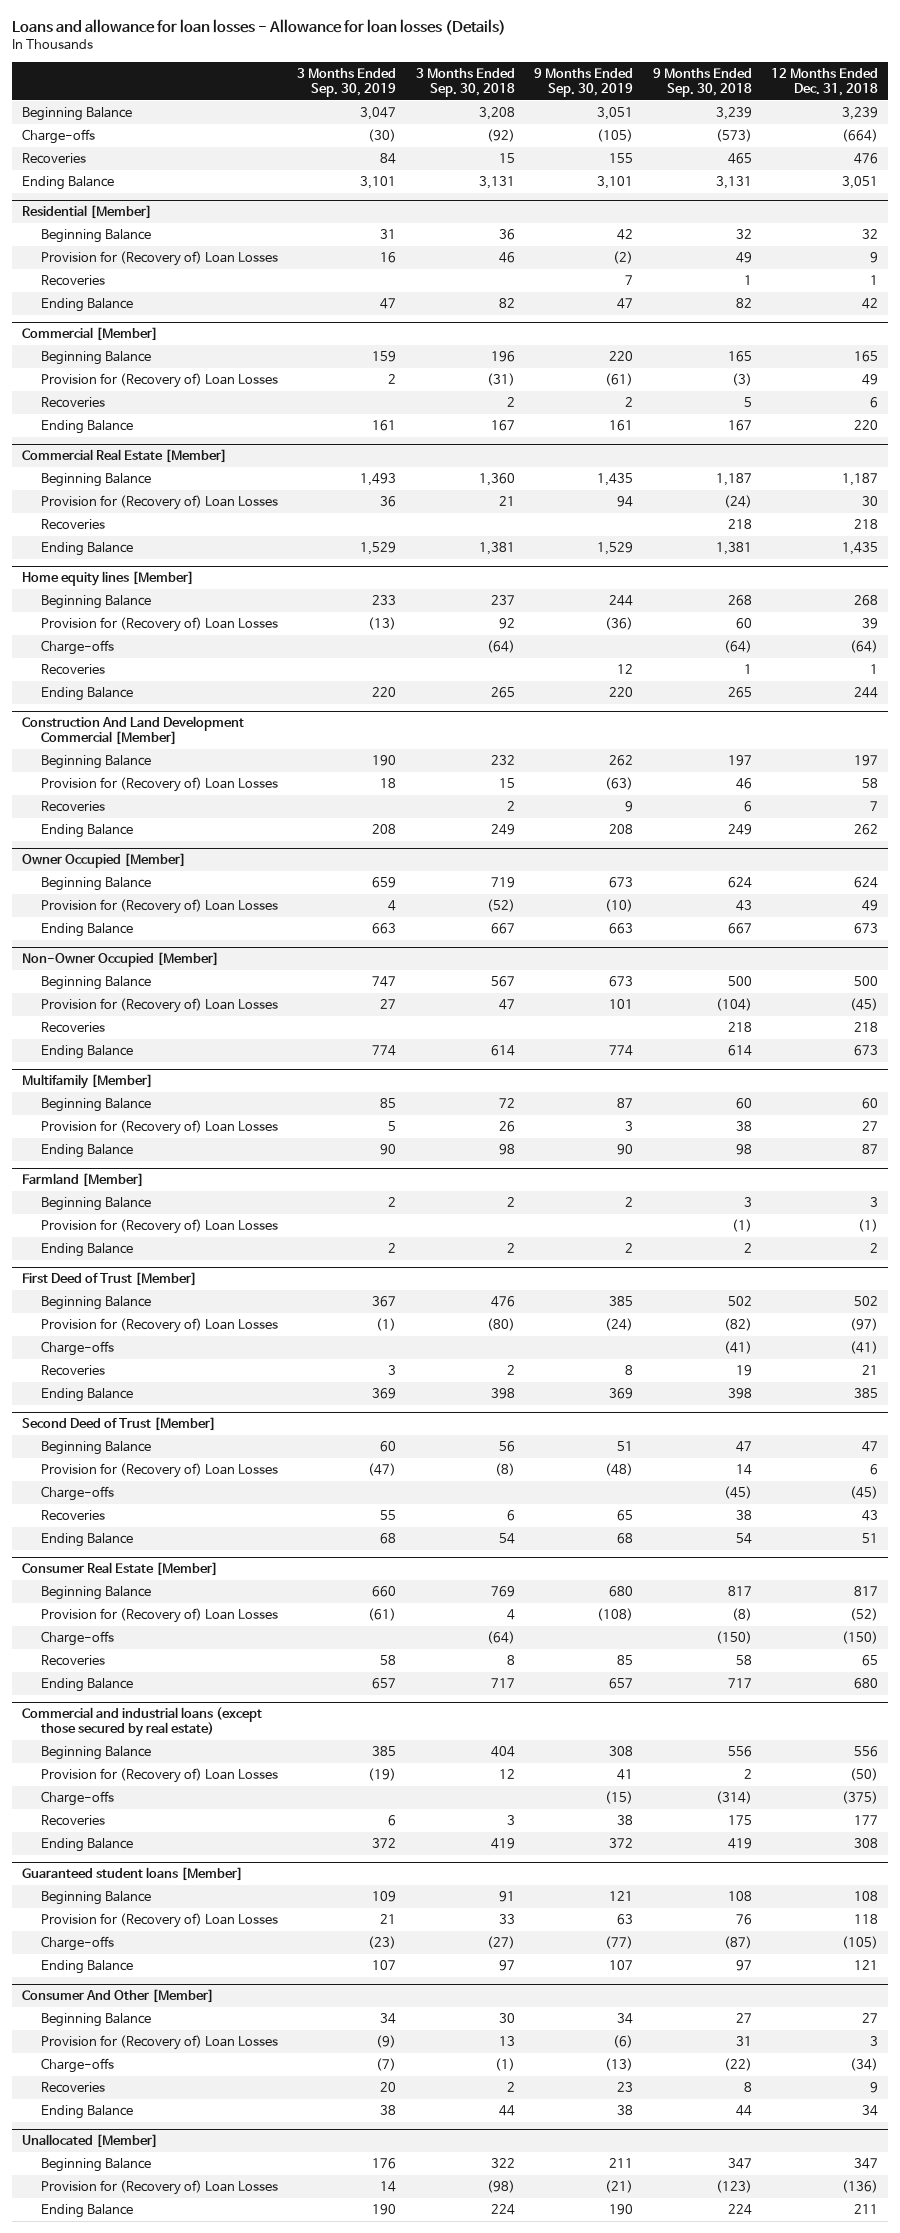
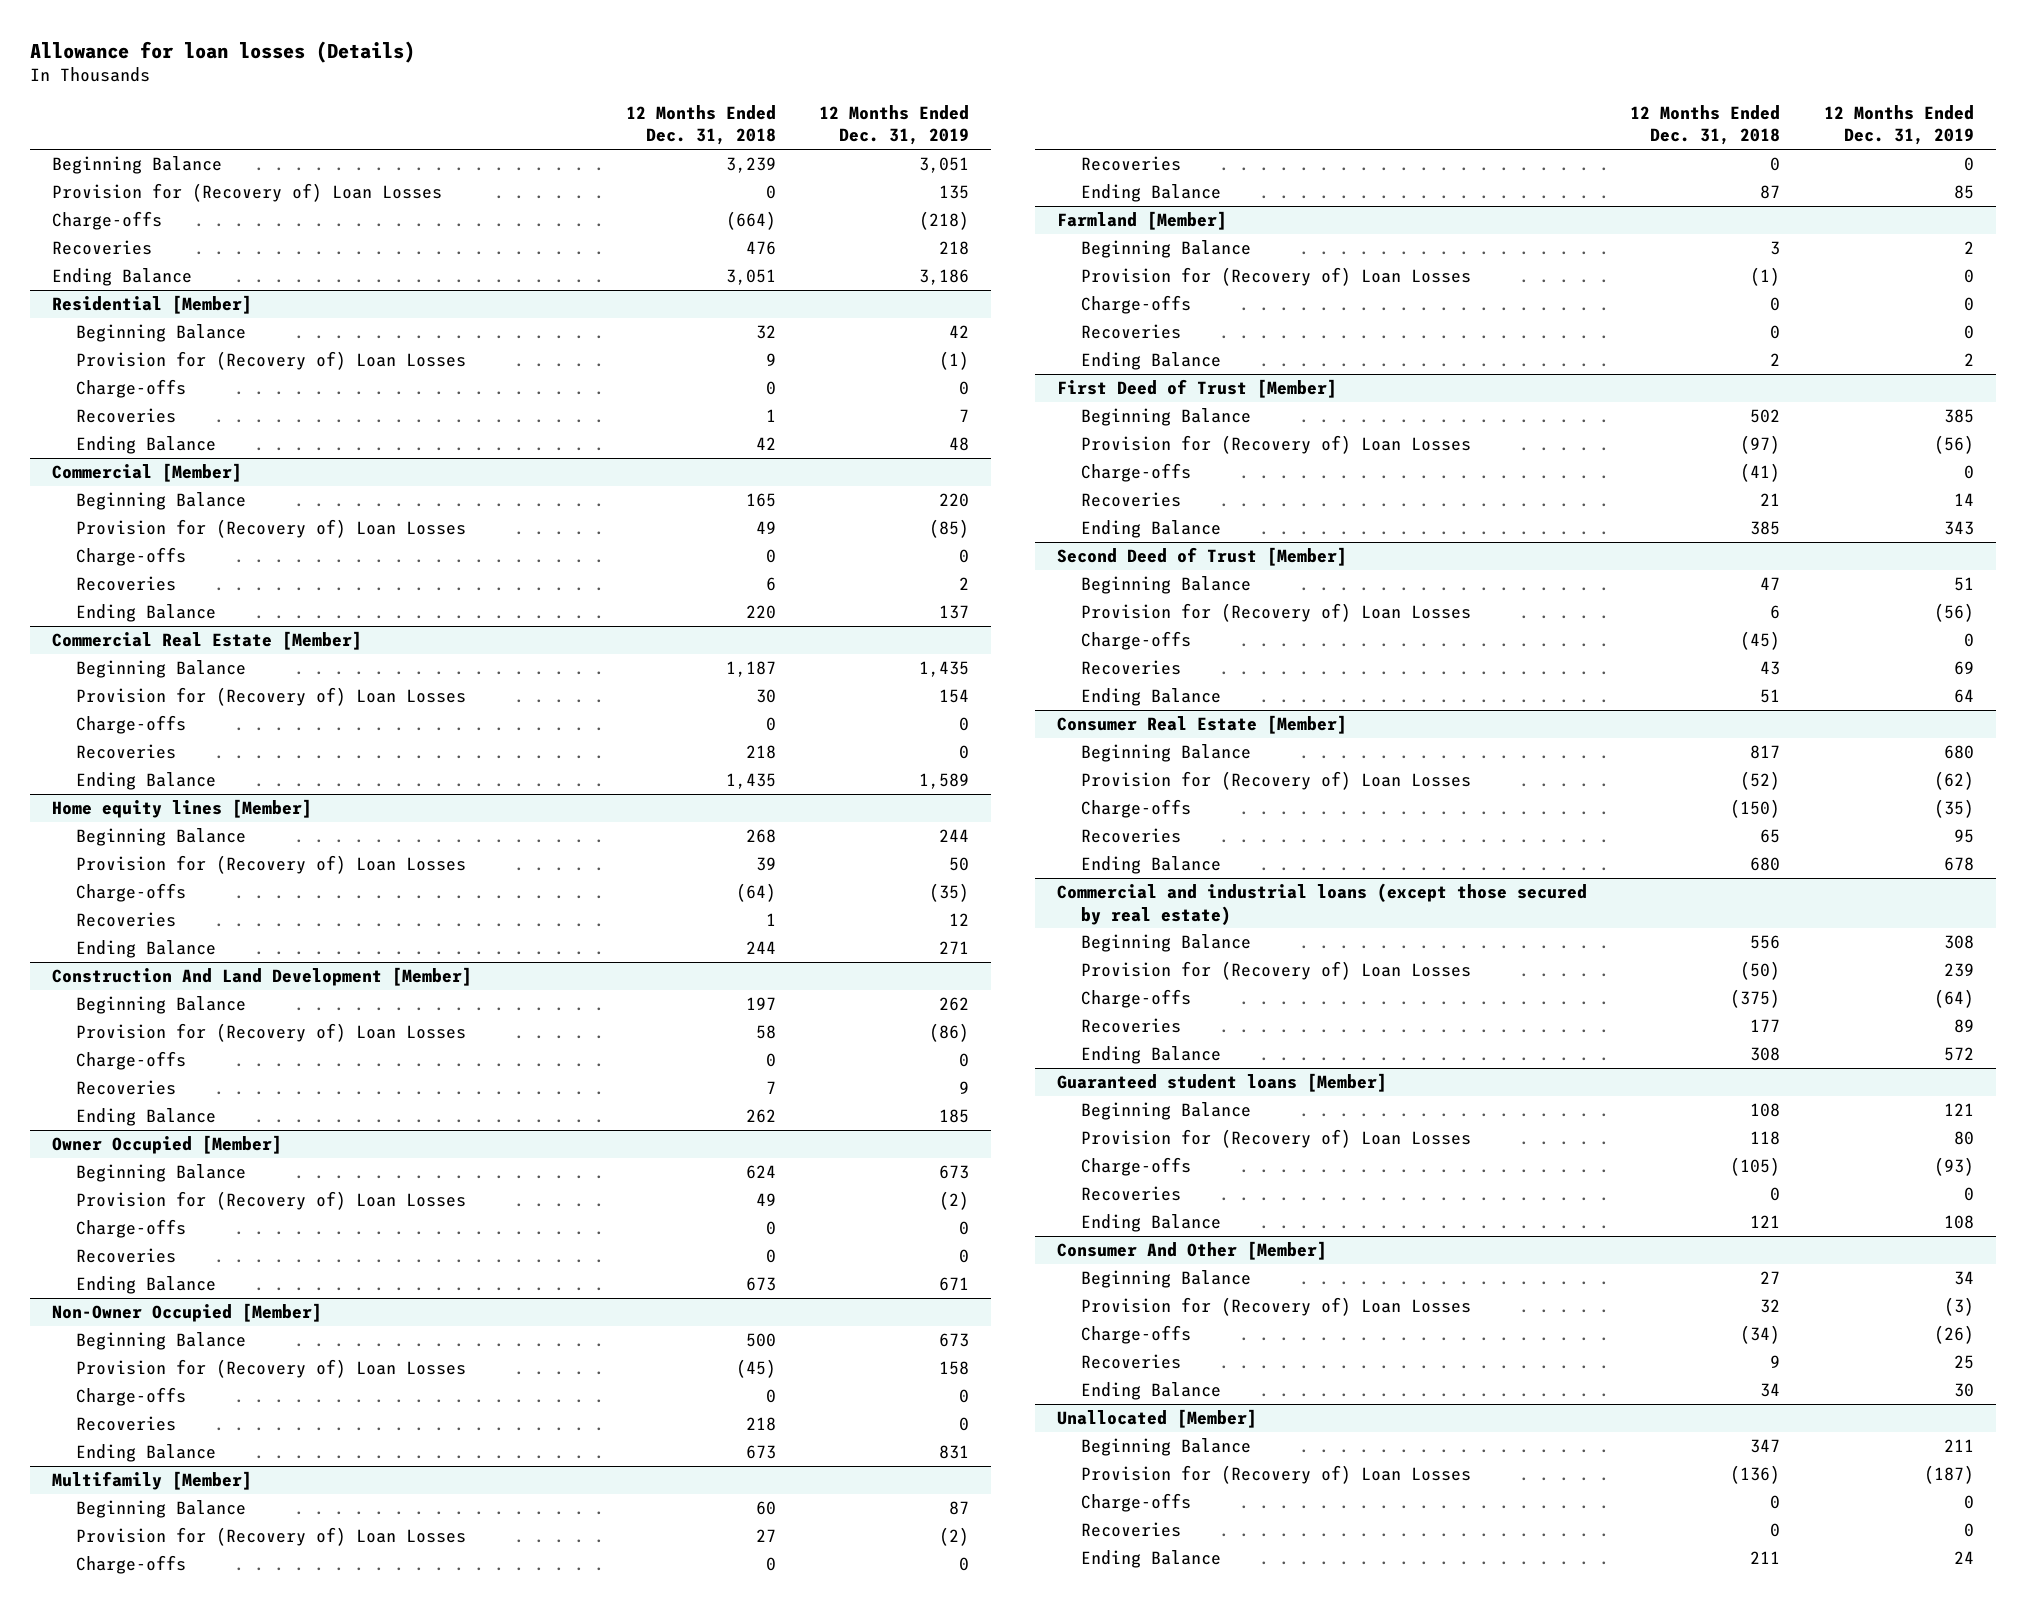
[12,19,507,36] Loans and allowance for loan losses - Allowance for loan losses (Details) -> [30,40,416,63] Allowance for loan losses (Details)
[297,67,397,97] 3 Months Ended Sep. 30, 2019 -> none
[415,67,515,97] 3 Months Ended Sep. 30, 2018 -> none
[534,67,634,97] 9 Months Ended Sep. 30, 2019 -> none
[652,67,752,97] 9 Months Ended Sep. 30, 2018 -> none
none -> [819,104,970,146] 12 Months Ended Dec. 31, 2019
none -> [51,183,442,203] Provision for (Recovery of) Loan Losses
none -> [75,379,186,399] Charge-offs
none -> [75,547,186,567] Charge-offs
none -> [75,715,186,735] Charge-offs
[22,716,245,746] Construction And Land Development Commercial [Member] -> [51,967,472,987] Construction And Land Development [Member]
none -> [75,1051,186,1071] Charge-offs
none -> [75,1219,186,1239] Charge-offs
none -> [75,1248,176,1264] Recoveries
none -> [75,1387,186,1407] Charge-offs
none -> [75,1555,186,1575] Charge-offs
none -> [1080,156,1181,172] Recoveries
none -> [1080,295,1191,315] Charge-offs
none -> [1080,324,1181,340] Recoveries
none -> [1080,1186,1181,1202] Recoveries
[870,2035,879,2046] 3 -> [1760,1299,1781,1314] 32
none -> [1080,1493,1191,1513] Charge-offs
none -> [1080,1522,1181,1538] Recoveries

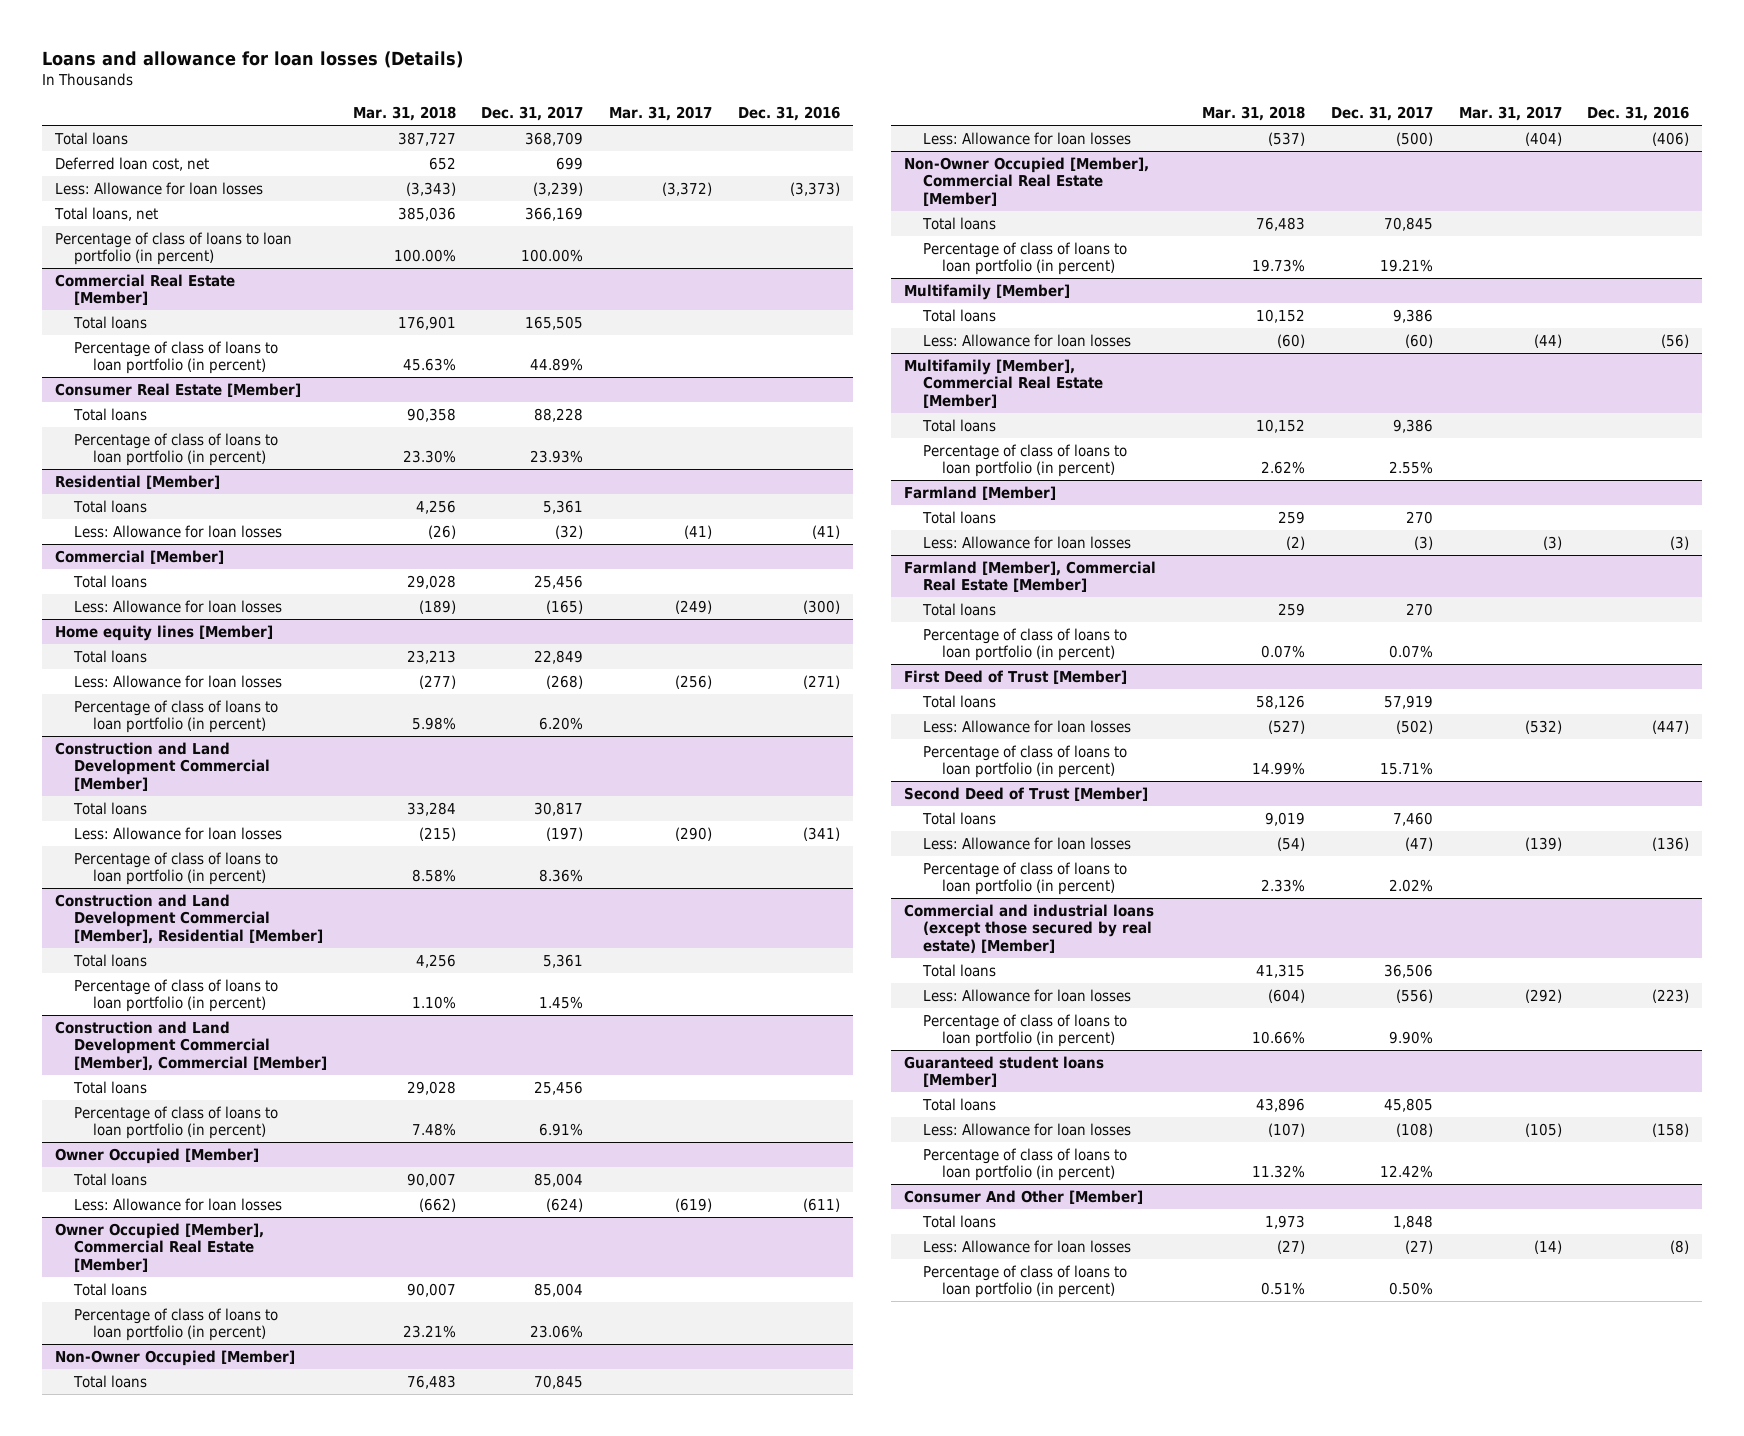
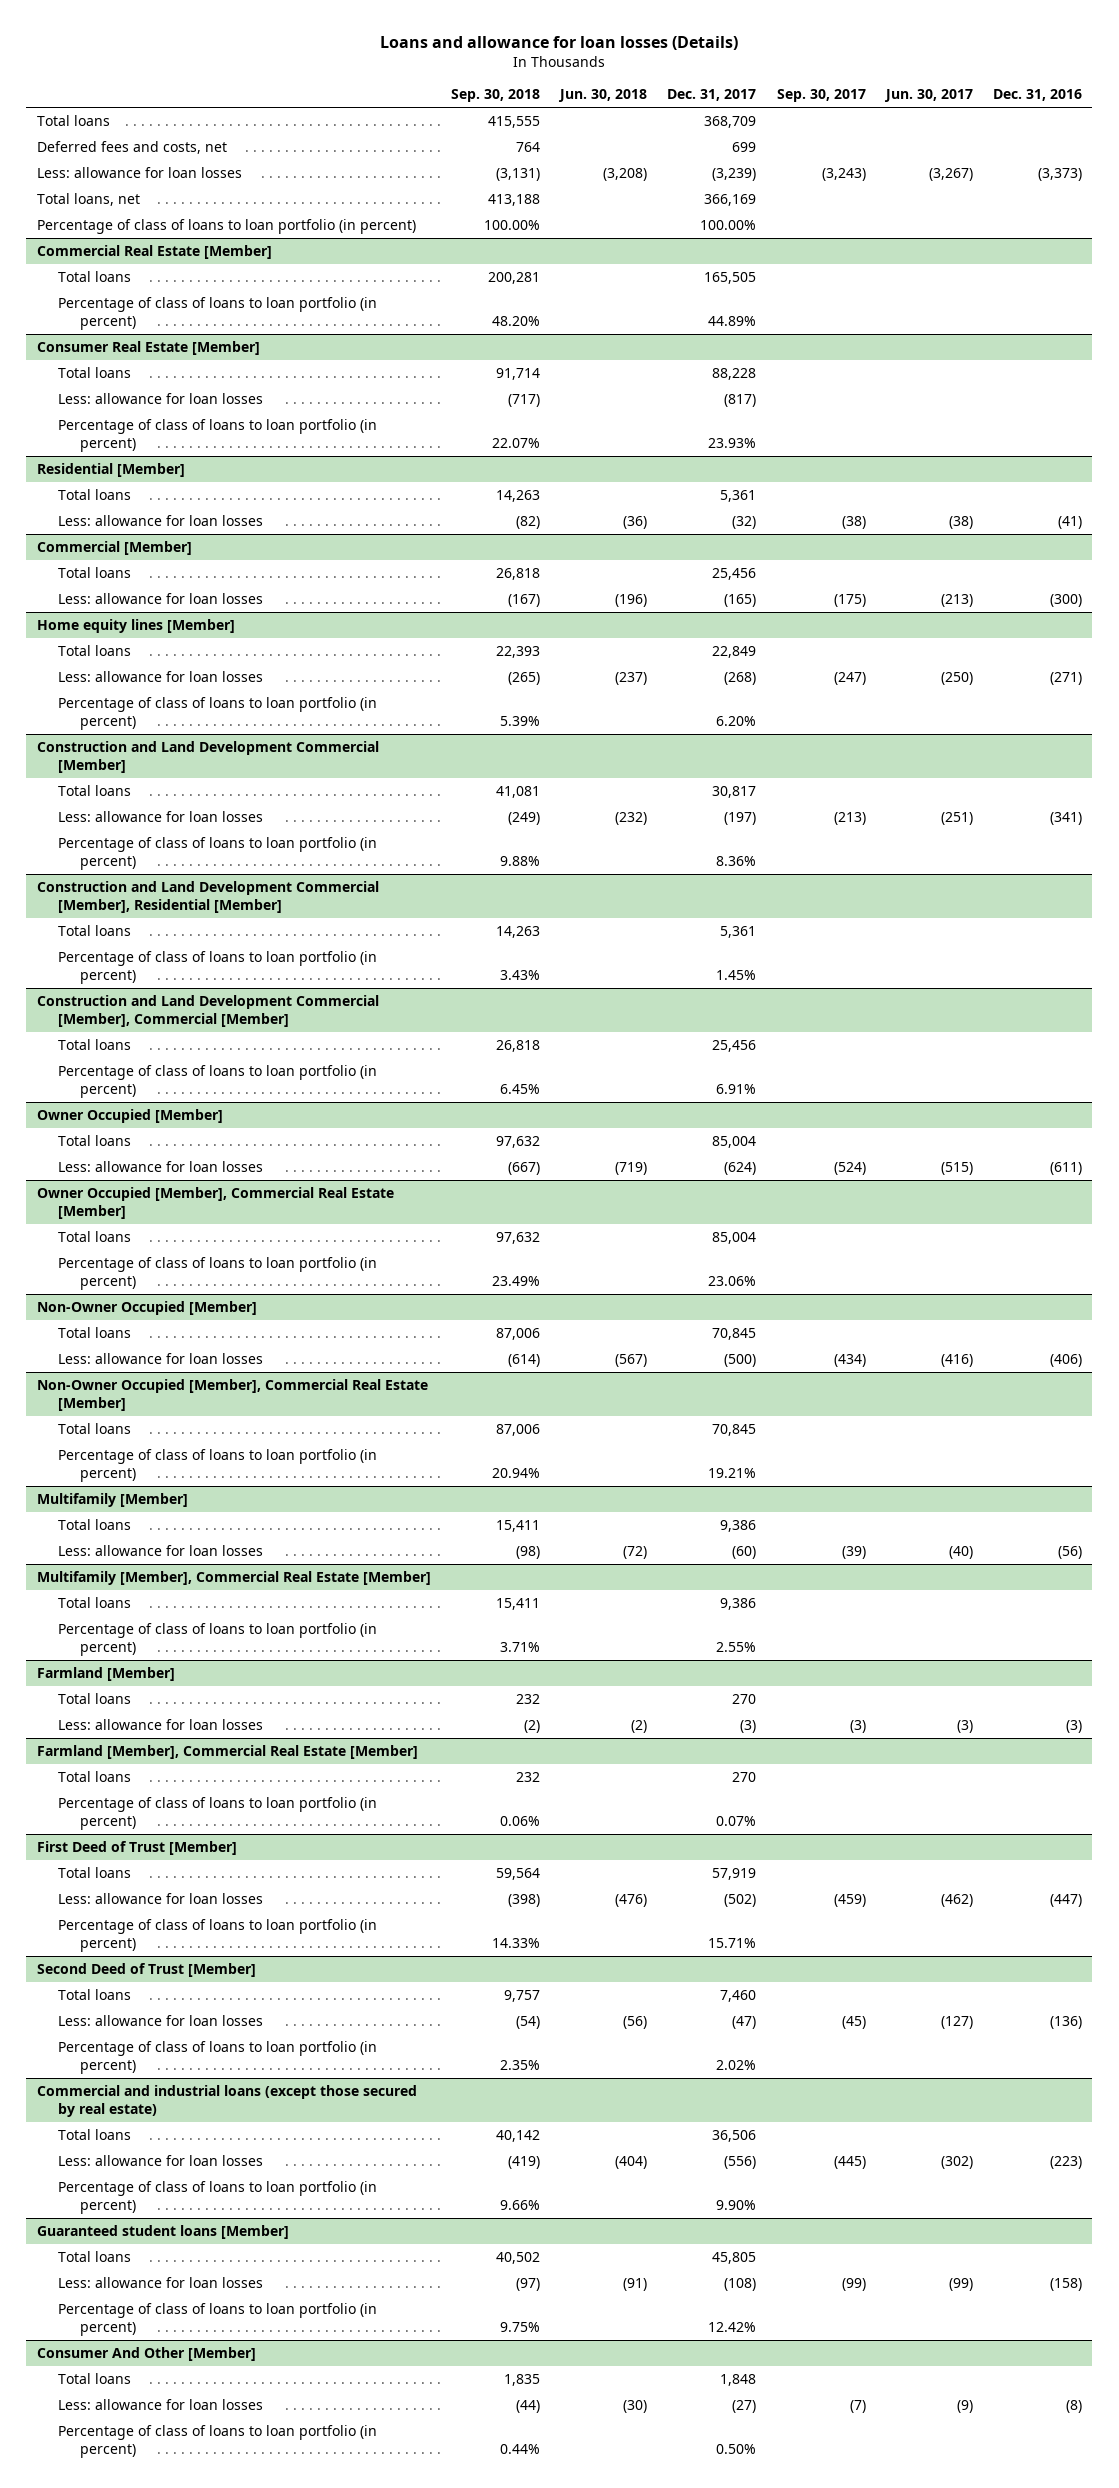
[352,106,456,122] Mar. 31, 2018 -> none
[609,106,713,122] Mar. 31, 2017 -> none
none -> [450,89,540,103] Sep. 30, 2018
none -> [558,89,648,103] Jun. 30, 2018
none -> [776,89,866,103] Sep. 30, 2017
none -> [883,89,973,103] Jun. 30, 2017
[54,156,209,171] Deferred loan cost, net -> [36,141,227,155] Deferred fees and costs, net
[54,181,263,195] Less: Allowance for loan losses -> [36,167,242,179] Less: allowance for loan losses
none -> [58,393,264,405] Less: allowance for loan losses
[73,524,282,538] Less: Allowance for loan losses -> [58,515,264,527] Less: allowance for loan losses
[73,599,282,613] Less: Allowance for loan losses -> [58,593,264,605] Less: allowance for loan losses
[73,674,282,688] Less: Allowance for loan losses -> [58,671,264,683] Less: allowance for loan losses
[73,826,282,840] Less: Allowance for loan losses -> [58,811,264,823] Less: allowance for loan losses
[73,1197,282,1211] Less: Allowance for loan losses -> [58,1161,264,1173] Less: allowance for loan losses
[922,131,1131,145] Less: Allowance for loan losses -> [58,1353,264,1365] Less: allowance for loan losses
[922,333,1131,347] Less: Allowance for loan losses -> [58,1545,264,1557] Less: allowance for loan losses
[922,535,1131,549] Less: Allowance for loan losses -> [58,1719,264,1731] Less: allowance for loan losses
[922,719,1131,733] Less: Allowance for loan losses -> [58,1893,264,1905] Less: allowance for loan losses
[922,836,1131,850] Less: Allowance for loan losses -> [58,2015,264,2027] Less: allowance for loan losses
[903,903,1154,953] Commercial and industrial loans (except those secured by real estate) [Member] -> [36,2085,417,2118] Commercial and industrial loans (except those secured by real estate)
[922,988,1131,1002] Less: Allowance for loan losses -> [58,2155,264,2167] Less: allowance for loan losses
[922,1122,1131,1136] Less: Allowance for loan losses -> [58,2277,264,2289] Less: allowance for loan losses
[922,1239,1131,1253] Less: Allowance for loan losses -> [58,2399,264,2411] Less: allowance for loan losses

